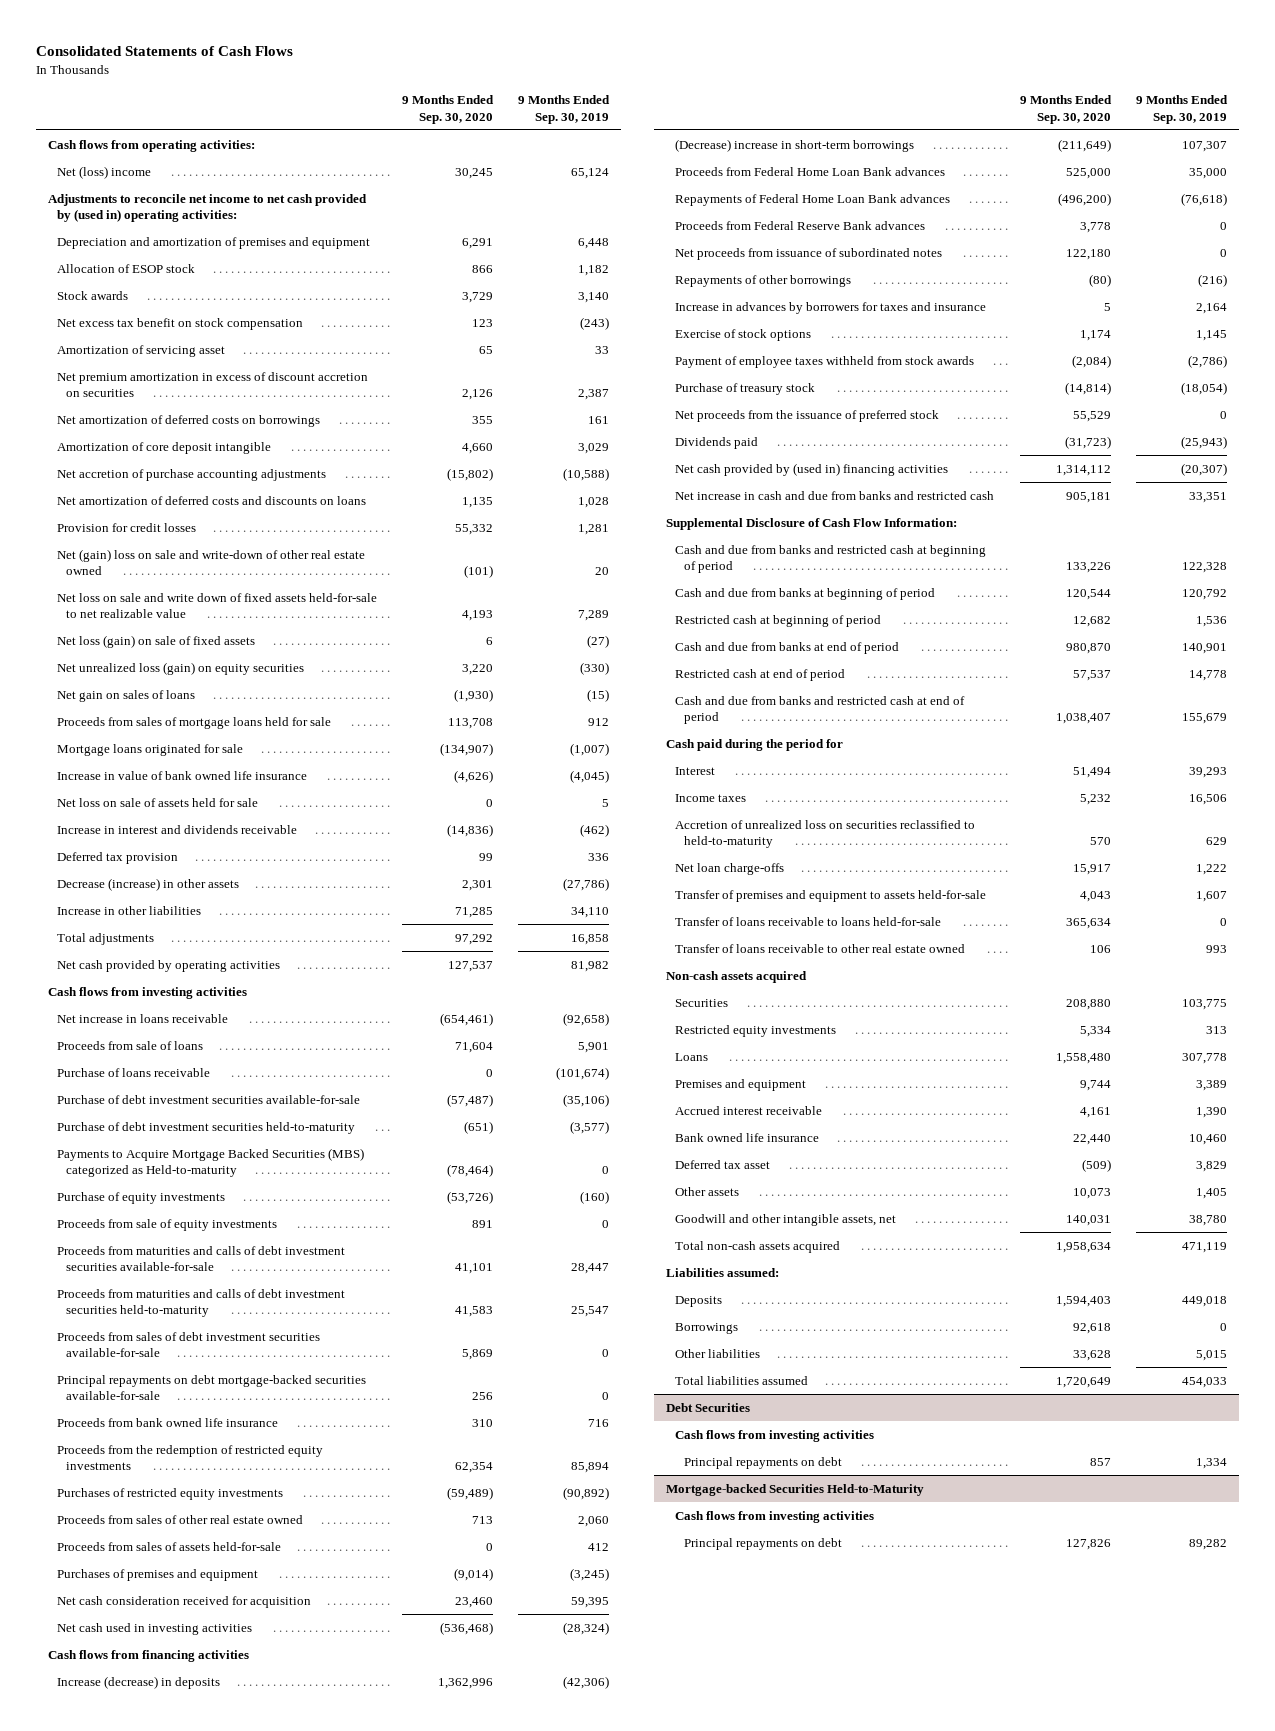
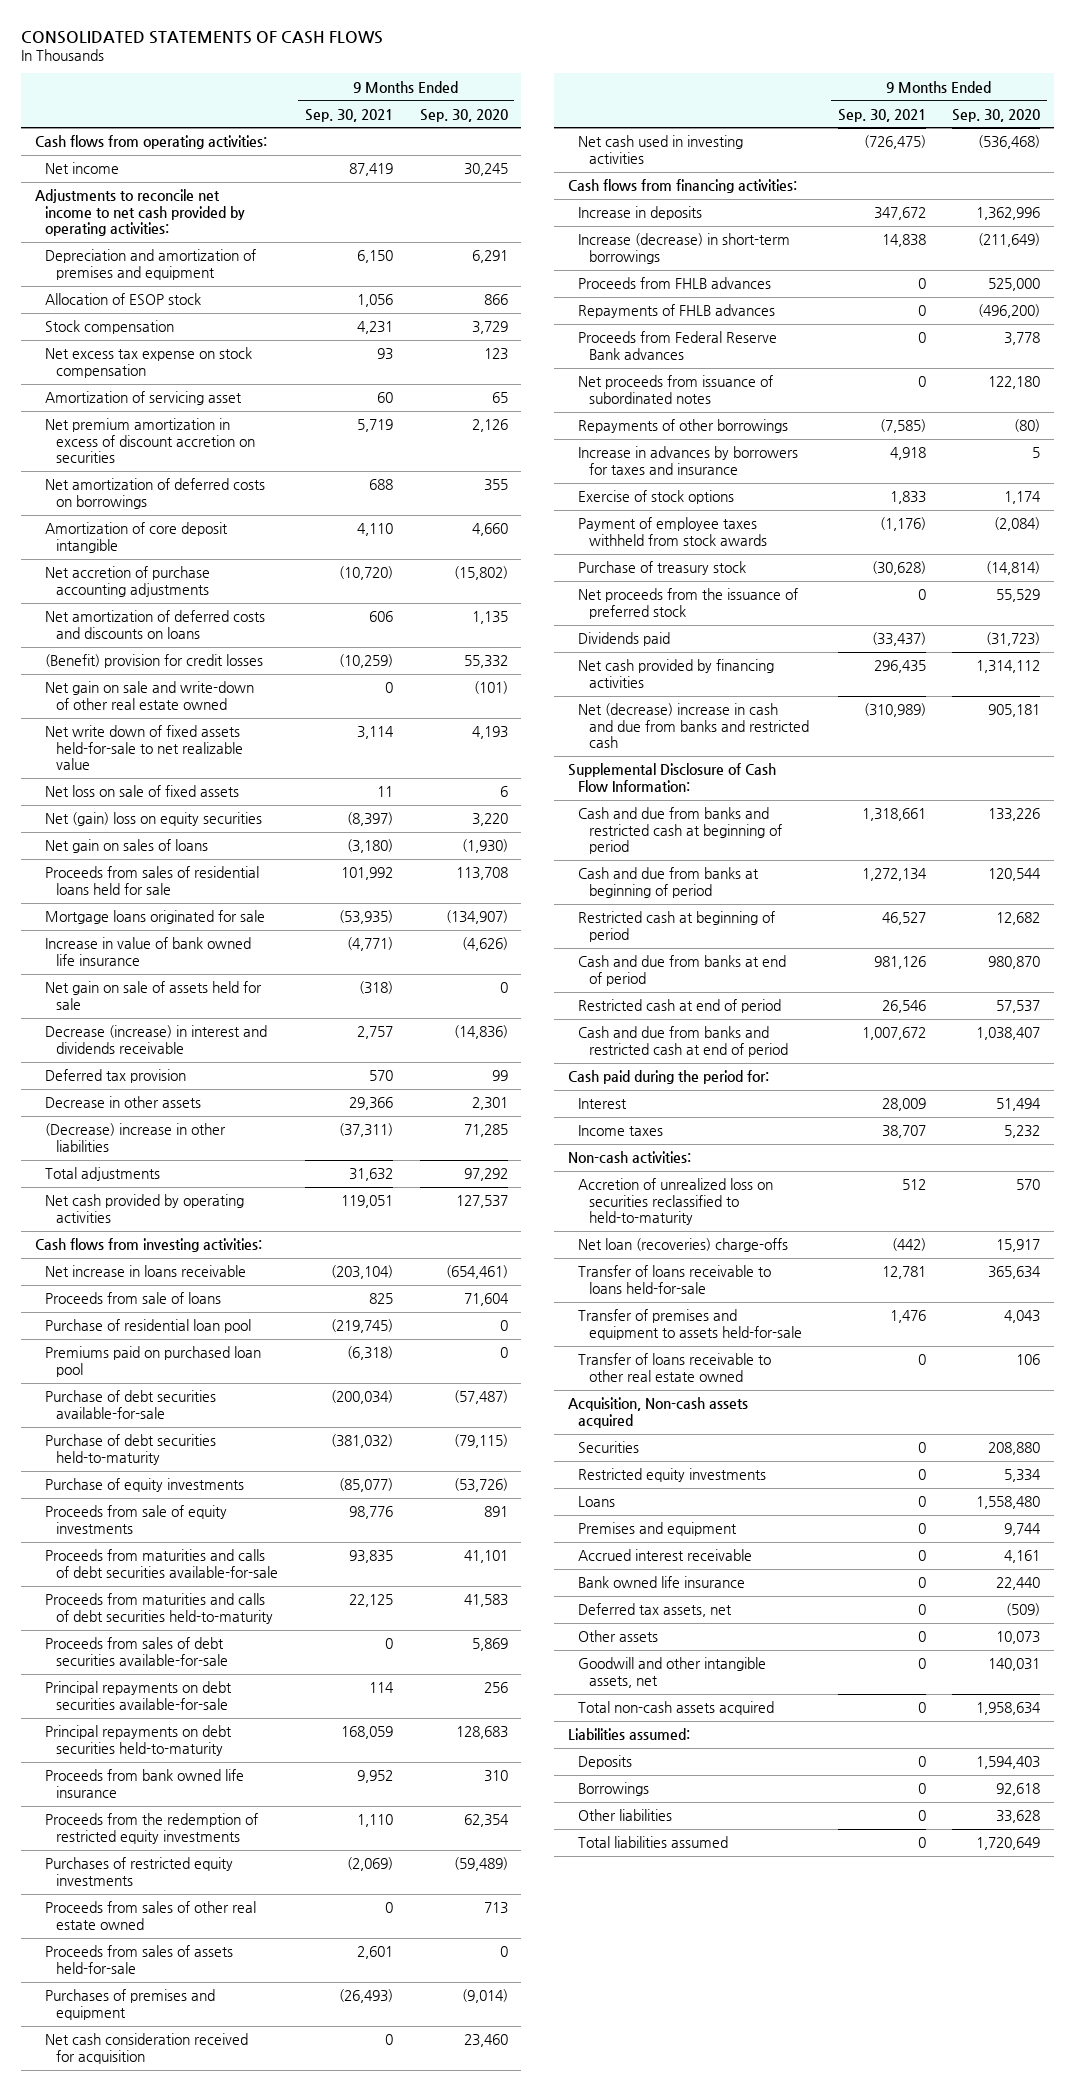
[35,45,293,56] Consolidated Statements of Cash Flows -> [21,31,384,45] CONSOLIDATED STATEMENTS OF CASH FLOWS
[517,95,610,124] 9 Months Ended Sep. 30, 2019 -> none
none -> [304,108,393,122] Sep. 30, 2021
[57,165,152,179] Net (loss) income -> [45,162,120,175] Net income
[48,193,368,223] Adjustments to reconcile net income to net cash provided by (used in) operating activities: -> [34,189,246,237] Adjustments to reconcile net income to net cash provided by operating activities:
[57,290,129,300] Stock awards -> [45,320,175,335] Stock compensation
[57,317,304,330] Net excess tax benefit on stock compensation -> [45,347,253,378] Net excess tax expense on stock compensation
[57,522,197,532] Provision for credit losses -> [45,654,264,669] (Benefit) provision for credit losses
[57,548,366,576] Net (gain) loss on sale and write-down of other real estate owned -> [45,681,255,710] Net gain on sale and write-down of other real estate owned
[57,592,378,619] Net loss on sale and write down of fixed assets held-for-sale to net realizable value -> [45,725,243,771] Net write down of fixed assets held-for-sale to net realizable value
[57,634,256,648] Net loss (gain) on sale of fixed assets -> [45,785,240,798] Net loss on sale of fixed assets
[57,661,305,675] Net unrealized loss (gain) on equity securities -> [45,812,263,827] Net (gain) loss on equity securities
[57,716,332,729] Proceeds from sales of mortgage loans held for sale -> [45,866,260,895] Proceeds from sales of residential loans held for sale
[57,797,259,807] Net loss on sale of assets held for sale -> [45,981,263,1010] Net gain on sale of assets held for sale
[57,824,298,834] Increase in interest and dividends receivable -> [45,1025,268,1054] Decrease (increase) in interest and dividends receivable
[57,877,240,891] Decrease (increase) in other assets -> [45,1096,202,1109] Decrease in other assets
[57,905,202,915] Increase in other liabilities -> [45,1123,227,1152] (Decrease) increase in other liabilities
[48,986,248,999] Cash flows from investing activities -> [34,1238,262,1253] Cash flows from investing activities:
[57,1147,365,1178] Payments to Acquire Mortgage Backed Securities (MBS) categorized as Held-to-maturity -> none
[57,1067,211,1077] Purchase of loans receivable -> [45,1319,252,1334] Purchase of residential loan pool
none -> [45,1346,262,1377] Premiums paid on purchased loan pool
[57,1094,361,1104] Purchase of debt investment securities available-for-sale -> [45,1390,217,1419] Purchase of debt securities available-for-sale
[57,1121,356,1134] Purchase of debt investment securities held-to-maturity -> [45,1434,217,1465] Purchase of debt securities held-to-maturity
[464,1120,494,1134] (651) -> [453,1434,508,1449] (79,115)
[57,1245,346,1272] Proceeds from maturities and calls of debt investment securities available-for-sale -> [45,1549,278,1578] Proceeds from maturities and calls of debt securities available-for-sale
[57,1288,346,1318] Proceeds from maturities and calls of debt investment securities held-to-maturity -> [45,1593,273,1624] Proceeds from maturities and calls of debt securities held-to-maturity
[57,1331,321,1358] Proceeds from sales of debt investment securities available-for-sale -> [45,1637,228,1666] Proceeds from sales of debt securities available-for-sale
[57,1374,367,1401] Principal repayments on debt mortgage-backed securities available-for-sale -> [45,1681,233,1710] Principal repayments on debt securities available-for-sale
none -> [45,1725,233,1756] Principal repayments on debt securities held-to-maturity
[48,1649,250,1662] Cash flows from financing activities -> [567,179,797,194] Cash flows from financing activities:
[57,1675,221,1689] Increase (decrease) in deposits -> [578,206,703,221] Increase in deposits
[675,138,915,152] (Decrease) increase in short-term borrowings -> [578,233,791,264] Increase (decrease) in short-term borrowings
[675,166,946,176] Proceeds from Federal Home Loan Bank advances -> [578,277,772,290] Proceeds from FHLB advances
[675,193,951,206] Repayments of Federal Home Loan Bank advances -> [578,304,776,319] Repayments of FHLB advances
[675,462,949,476] Net cash provided by (used in) financing activities -> [578,659,775,688] Net cash provided by financing activities
[675,490,995,500] Net increase in cash and due from banks and restricted cash -> [578,703,809,749] Net (decrease) increase in cash and due from banks and restricted cash
[666,738,844,751] Cash paid during the period for -> [567,1070,769,1085] Cash paid during the period for:
none -> [567,1151,691,1164] Non-cash activities:
[675,862,785,875] Net loan charge-offs -> [578,1238,789,1253] Net loan (recoveries) charge-offs
[675,889,987,902] Transfer of premises and equipment to assets held-for-sale -> [578,1309,802,1340] Transfer of premises and equipment to assets held-for-sale
[666,970,808,983] Non-cash assets acquired -> [567,1397,748,1428] Acquisition, Non-cash assets acquired
[675,1159,771,1169] Deferred tax asset -> [578,1603,733,1618] Deferred tax assets, net
[666,1402,751,1412] Debt Securities -> none
[675,1429,875,1442] Cash flows from investing activities -> none
[684,1456,843,1469] Principal repayments on debt -> none
[666,1483,925,1496] Mortgage-backed Securities Held-to-Maturity -> none
[675,1510,875,1523] Cash flows from investing activities -> none
[684,1537,843,1550] Principal repayments on debt -> none

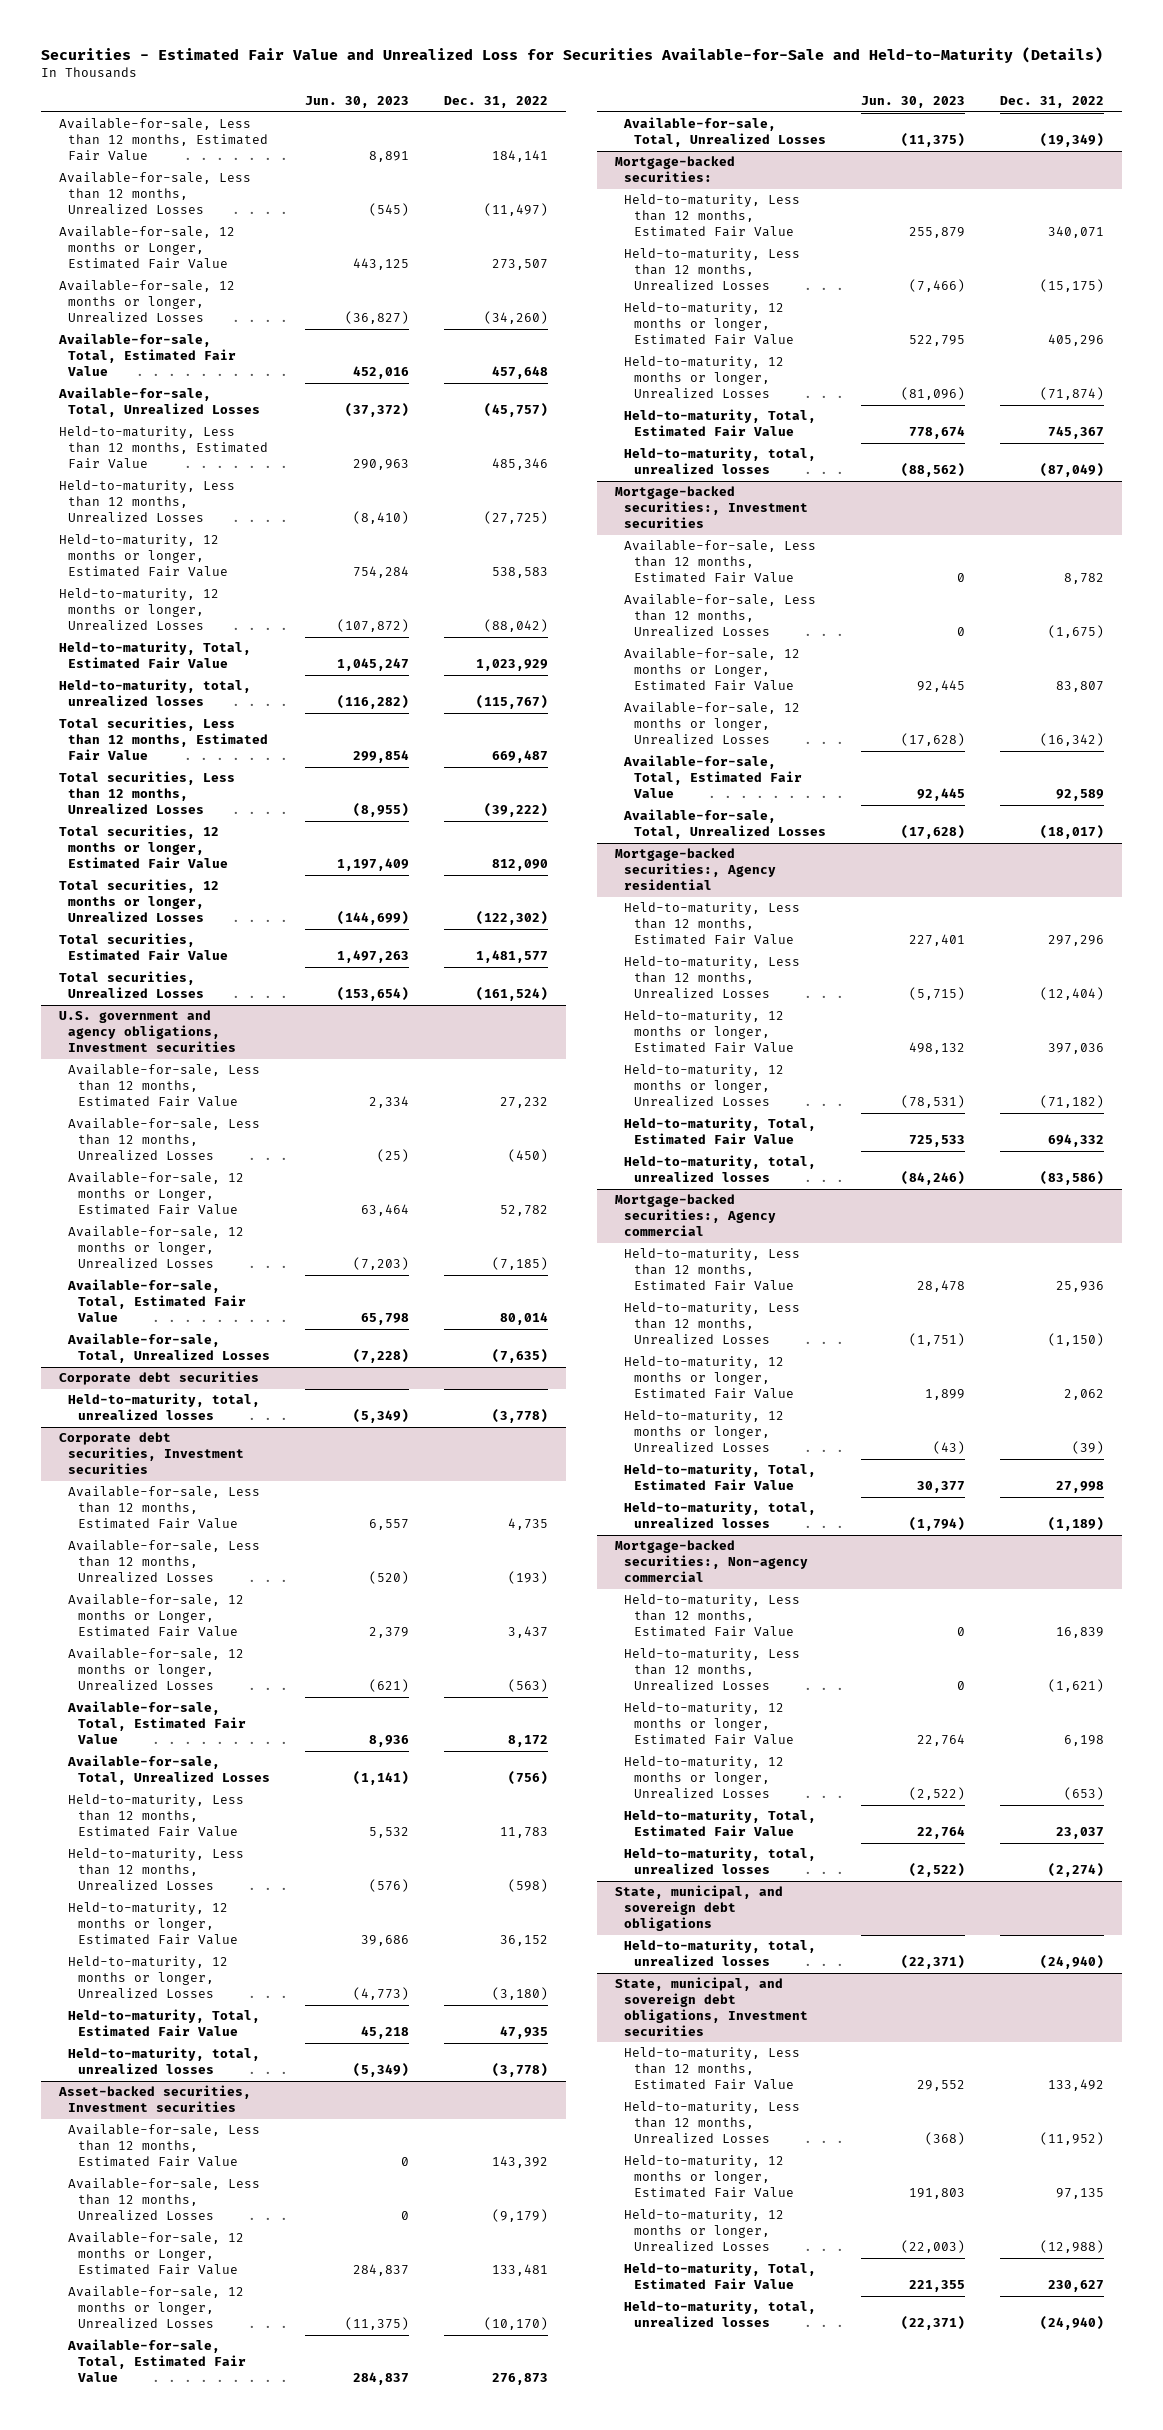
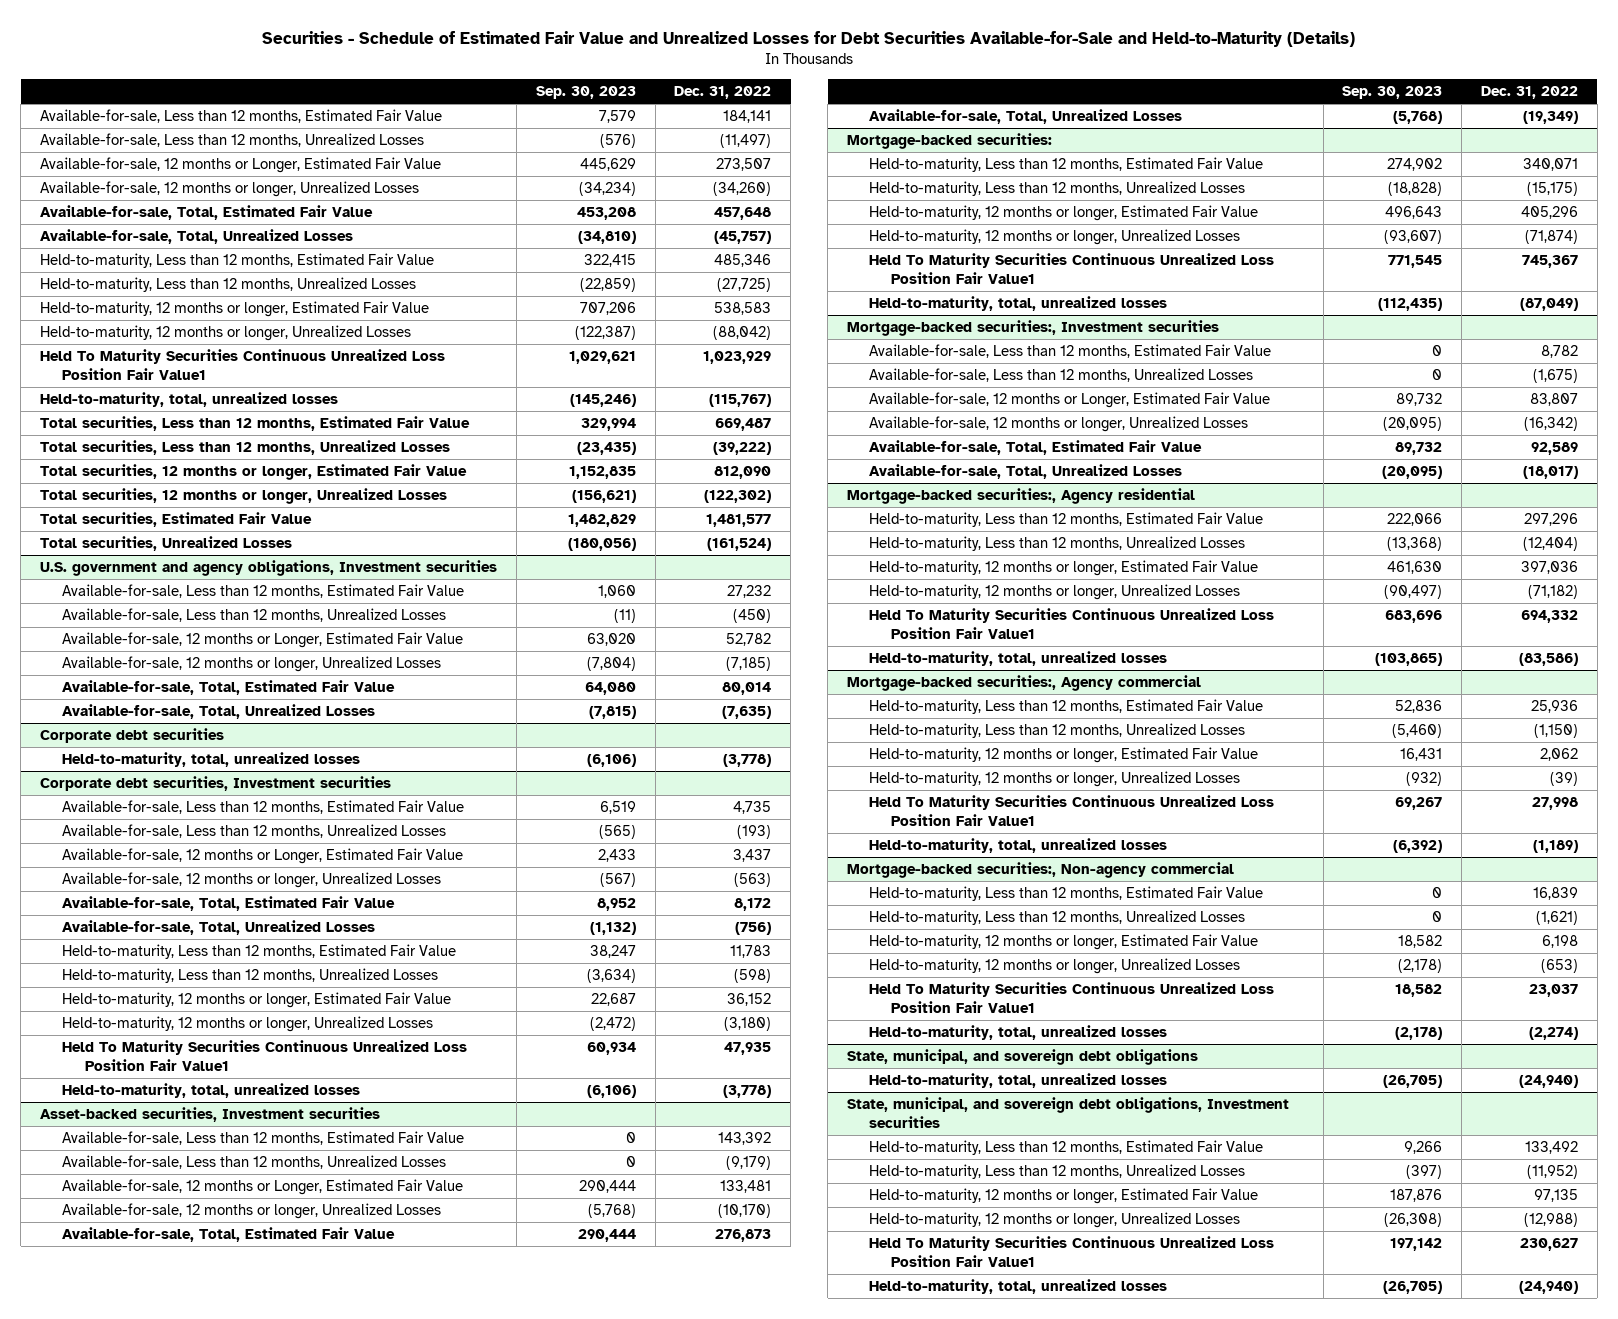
[40,47,1103,64] Securities - Estimated Fair Value and Unrealized Loss for Securities Available-for-Sale and Held-to-Maturity (Details) -> [262,30,1356,47] Securities - Schedule of Estimated Fair Value and Unrealized Losses for Debt Securities Available-for-Sale and Held-to-Maturity (Details)
[305,96,410,109] Jun. 30, 2023 -> none
none -> [535,85,636,99] Sep. 30, 2023
[58,641,251,669] Held-to-maturity, Total, Estimated Fair Value -> [40,349,446,380] Held To Maturity Securities Continuous Unrealized Loss Position Fair Value1
[68,2009,261,2037] Held-to-maturity, Total, Estimated Fair Value -> [62,1040,468,1071] Held To Maturity Securities Continuous Unrealized Loss Position Fair Value1
[624,409,817,437] Held-to-maturity, Total, Estimated Fair Value -> [868,253,1274,284] Held To Maturity Securities Continuous Unrealized Loss Position Fair Value1
[624,1117,817,1145] Held-to-maturity, Total, Estimated Fair Value -> [868,608,1274,639] Held To Maturity Securities Continuous Unrealized Loss Position Fair Value1
[624,1463,817,1491] Held-to-maturity, Total, Estimated Fair Value -> [868,795,1274,826] Held To Maturity Securities Continuous Unrealized Loss Position Fair Value1
[624,1809,817,1837] Held-to-maturity, Total, Estimated Fair Value -> [868,982,1274,1013] Held To Maturity Securities Continuous Unrealized Loss Position Fair Value1
[624,2262,817,2290] Held-to-maturity, Total, Estimated Fair Value -> [868,1236,1274,1267] Held To Maturity Securities Continuous Unrealized Loss Position Fair Value1

